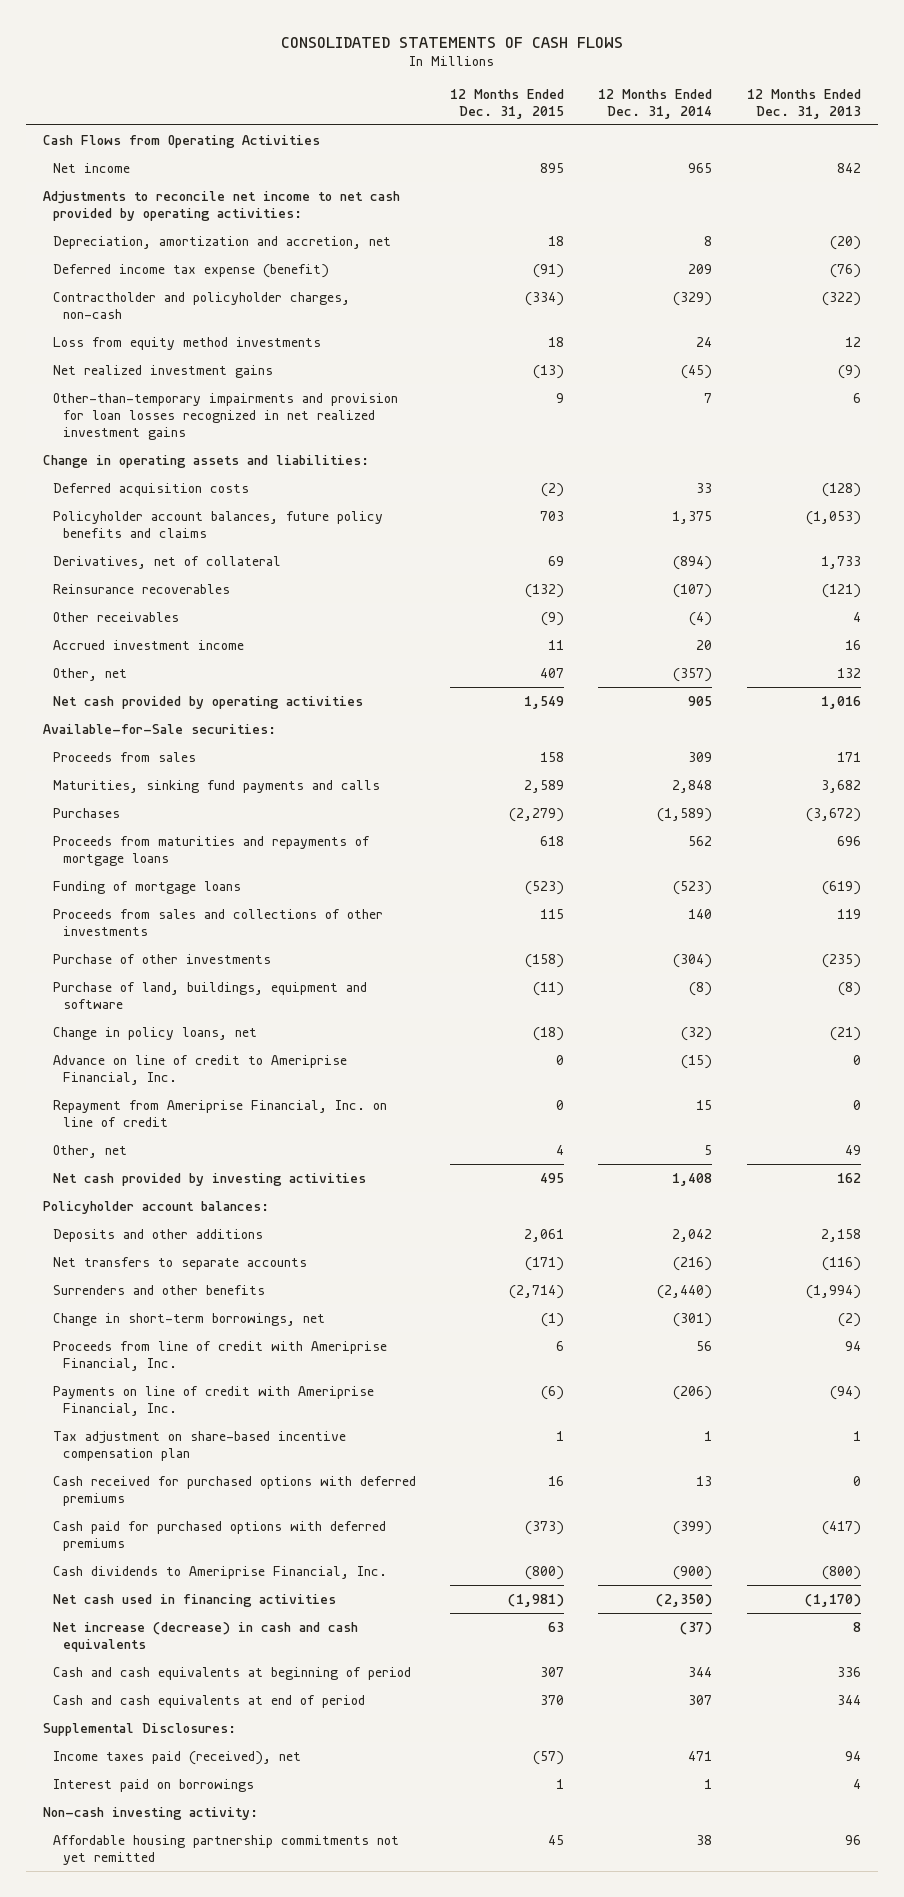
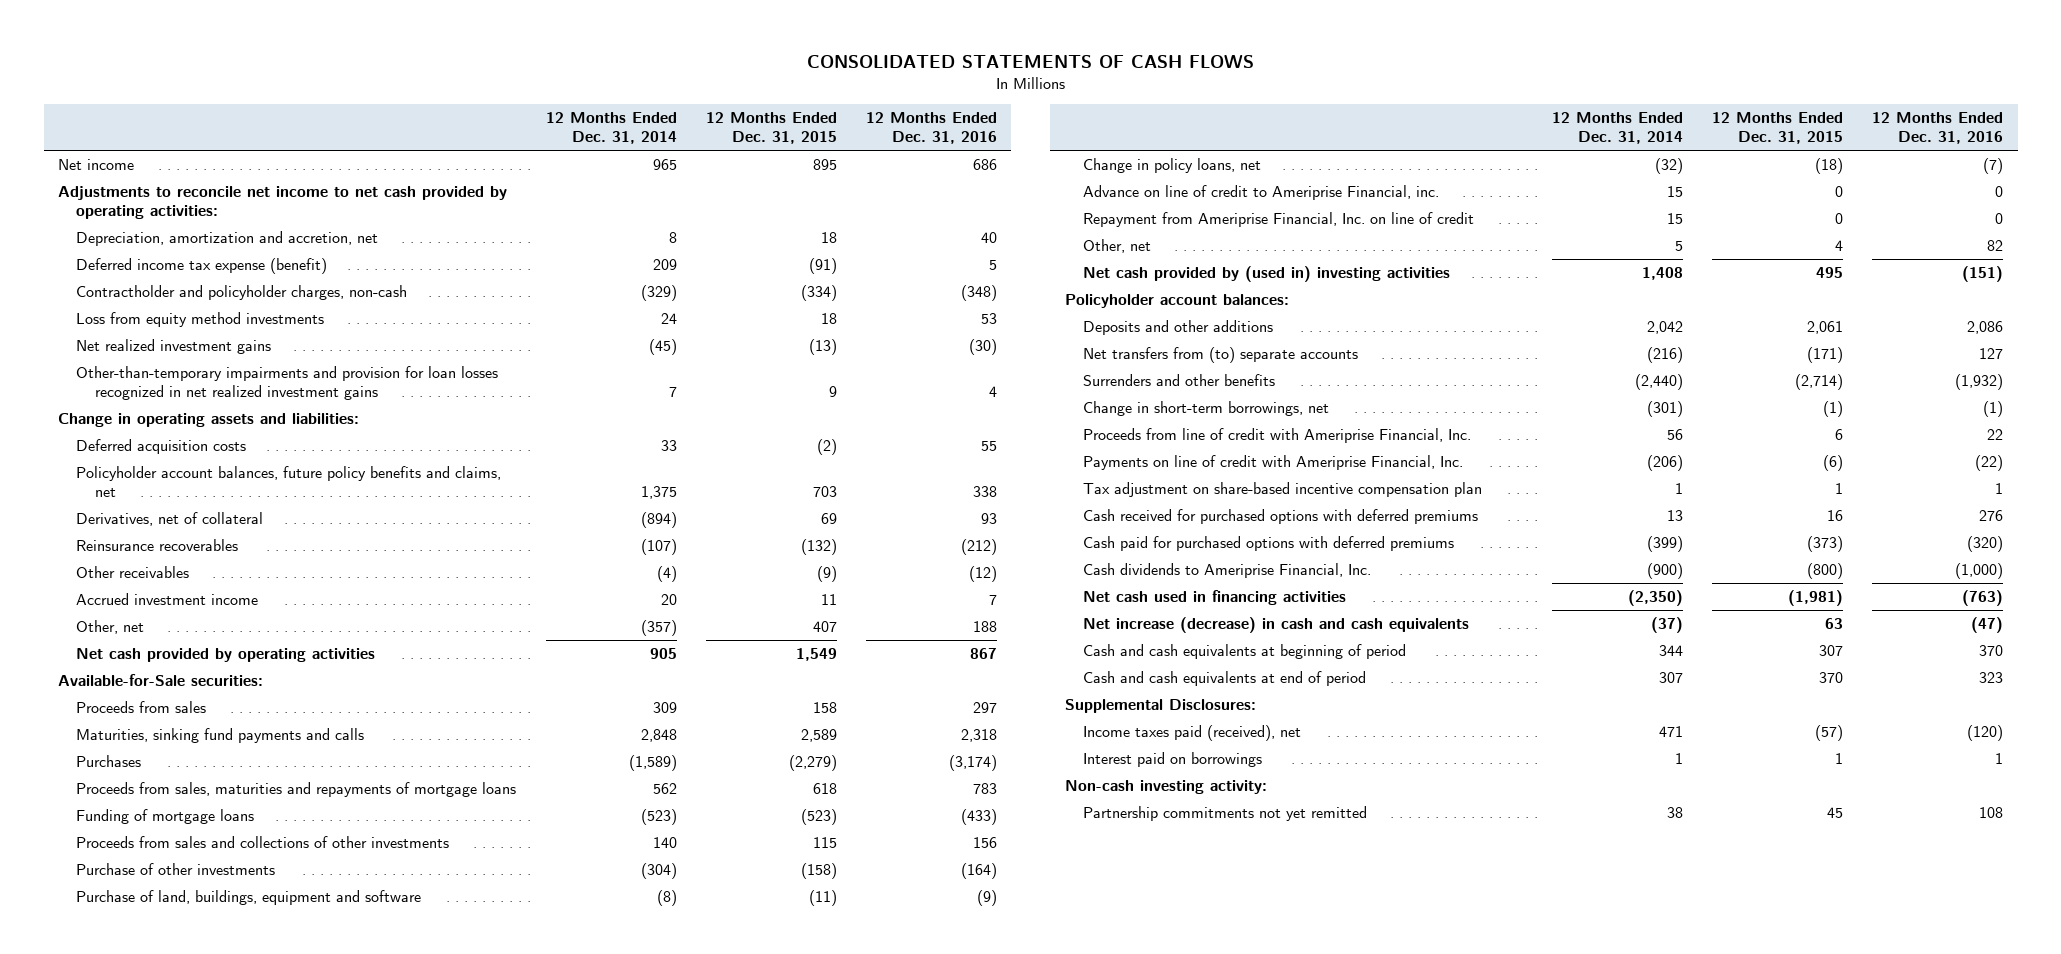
[746,88,861,119] 12 Months Ended Dec. 31, 2013 -> none
none -> [865,112,997,144] 12 Months Ended Dec. 31, 2016
[43,134,321,148] Cash Flows from Operating Activities -> none
[53,510,384,538] Policyholder account balances, future policy benefits and claims -> [76,466,502,497] Policyholder account balances, future policy benefits and claims, net
[53,835,371,866] Proceeds from maturities and repayments of mortgage loans -> [76,782,517,798] Proceeds from sales, maturities and repayments of mortgage loans
[53,1054,348,1085] Advance on line of credit to Ameriprise Financial, Inc. -> [1082,185,1439,201] Advance on line of credit to Ameriprise Financial, inc.
[681,1054,713,1069] (15) -> [1667,186,1684,198] 15
[53,1172,367,1186] Net cash provided by investing activities -> [1082,266,1450,283] Net cash provided by (used in) investing activities
[53,1256,308,1270] Net transfers to separate accounts -> [1082,347,1358,364] Net transfers from (to) separate accounts
[53,1834,400,1865] Affordable housing partnership commitments not yet remitted -> [1082,806,1367,822] Partnership commitments not yet remitted

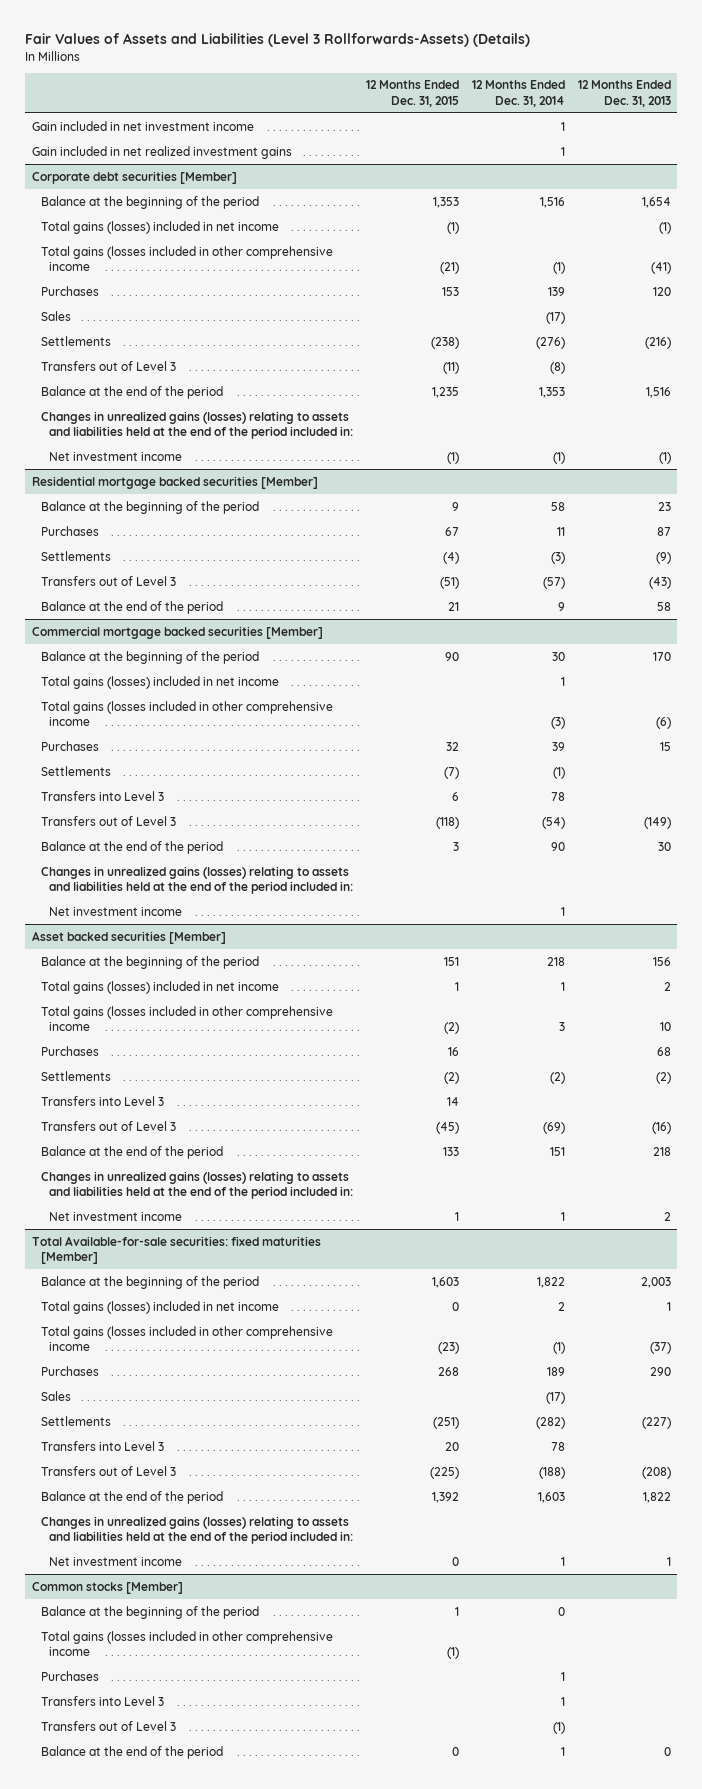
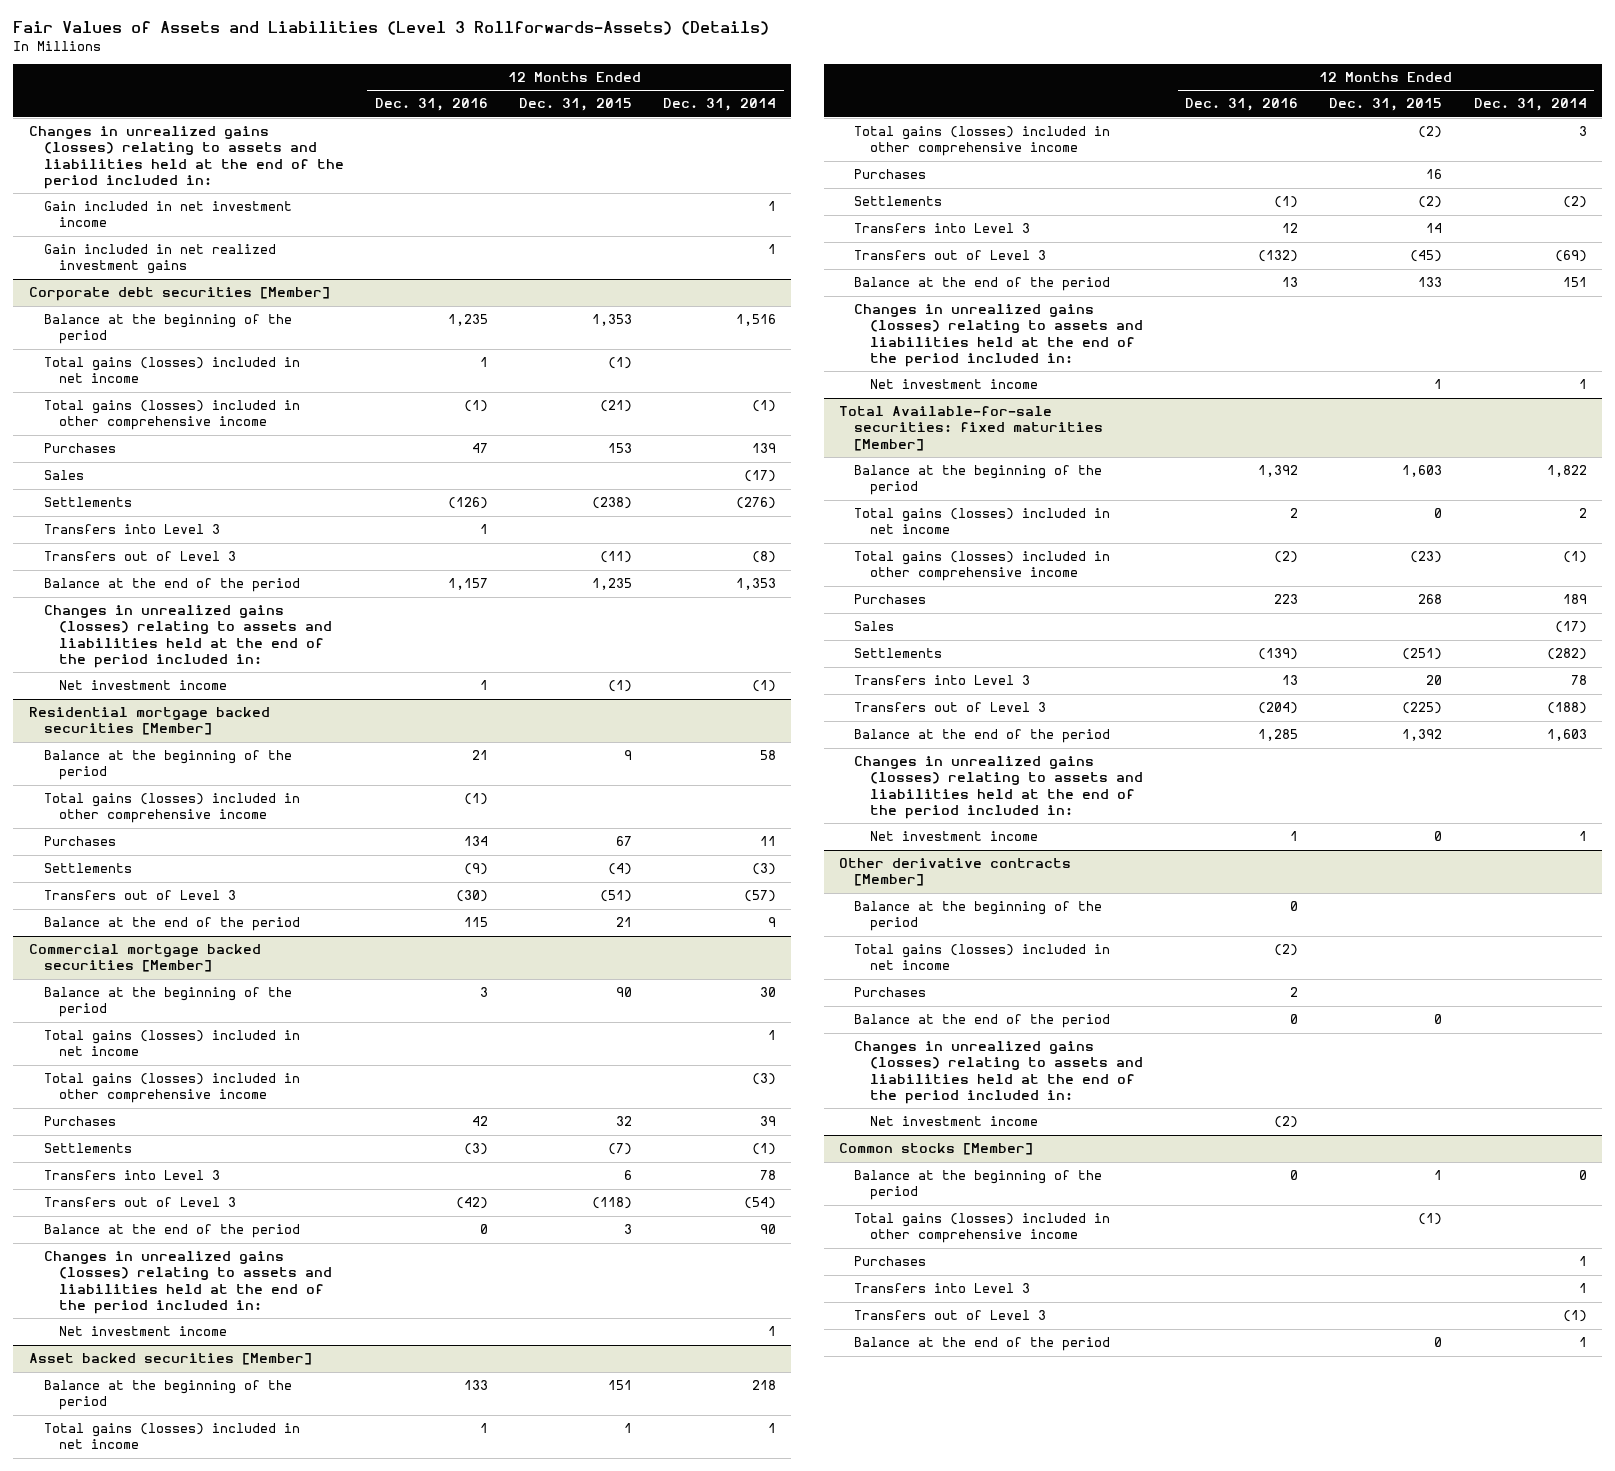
[577,80,671,107] 12 Months Ended Dec. 31, 2013 -> none
none -> [374,98,488,112] Dec. 31, 2016
none -> [28,126,344,190] Changes in unrealized gains (losses) relating to assets and liabilities held at the end of the period included in:
[40,245,333,272] Total gains (losses included in other comprehensive income -> [43,400,300,431] Total gains (losses) included in other comprehensive income
none -> [43,524,220,535] Transfers into Level 3
none -> [43,793,300,824] Total gains (losses) included in other comprehensive income
[40,700,333,727] Total gains (losses included in other comprehensive income -> [43,1073,300,1104] Total gains (losses) included in other comprehensive income
[40,1005,333,1032] Total gains (losses included in other comprehensive income -> [854,126,1111,157] Total gains (losses) included in other comprehensive income
[40,1325,333,1352] Total gains (losses included in other comprehensive income -> [854,551,1111,582] Total gains (losses) included in other comprehensive income
none -> [839,858,1072,887] Other derivative contracts [Member]
none -> [854,901,1103,932] Balance at the beginning of the period
none -> [854,944,1111,971] Total gains (losses) included in net income
none -> [854,987,927,998] Purchases
none -> [854,1014,1111,1029] Balance at the end of the period
none -> [854,1041,1143,1105] Changes in unrealized gains (losses) relating to assets and liabilities held at the end of the period included in:
none -> [869,1116,1038,1127] Net investment income
[40,1630,333,1657] Total gains (losses included in other comprehensive income -> [854,1213,1111,1244] Total gains (losses) included in other comprehensive income

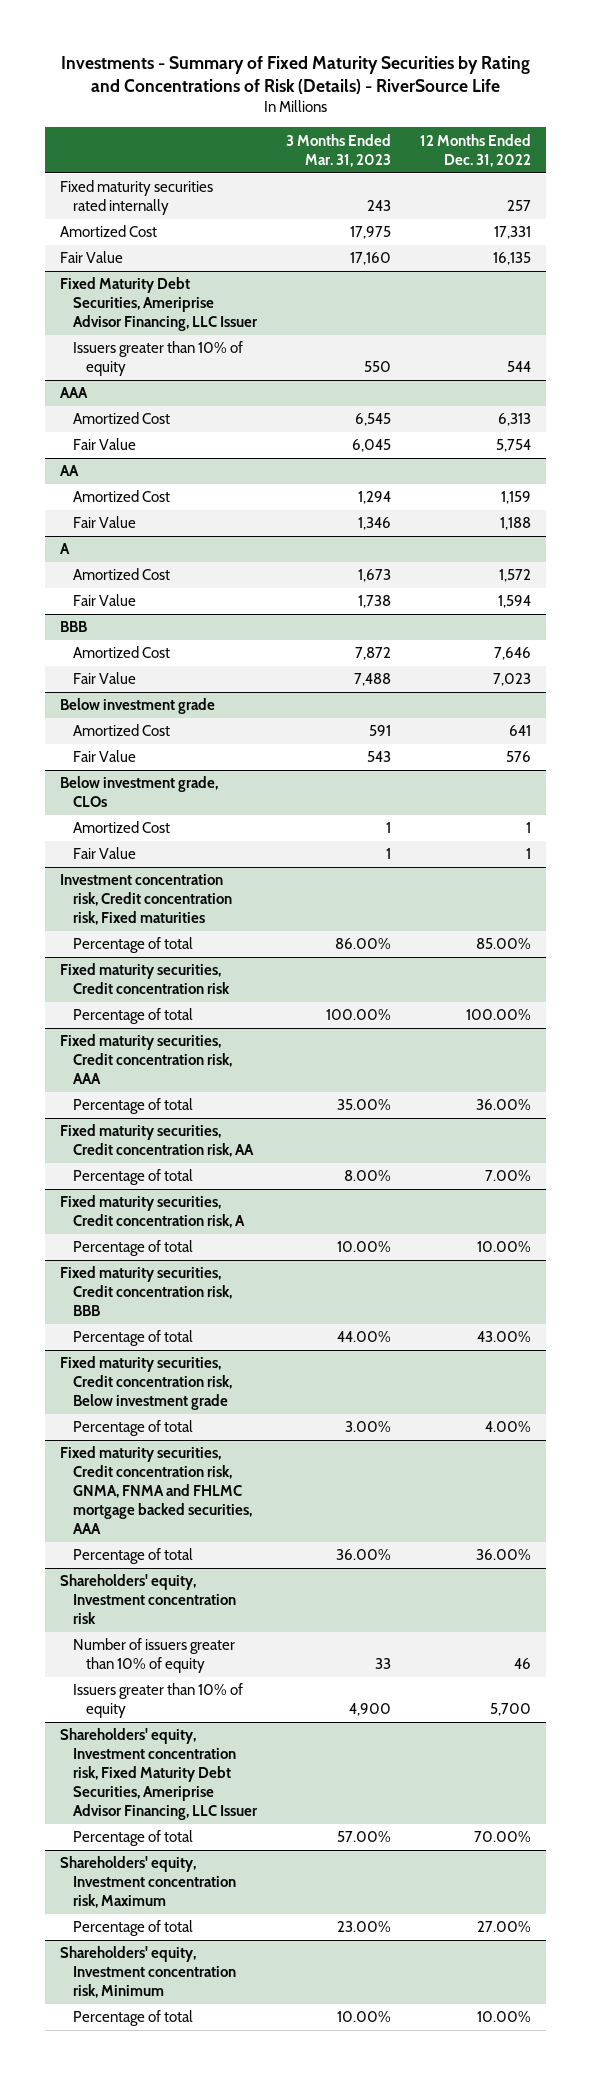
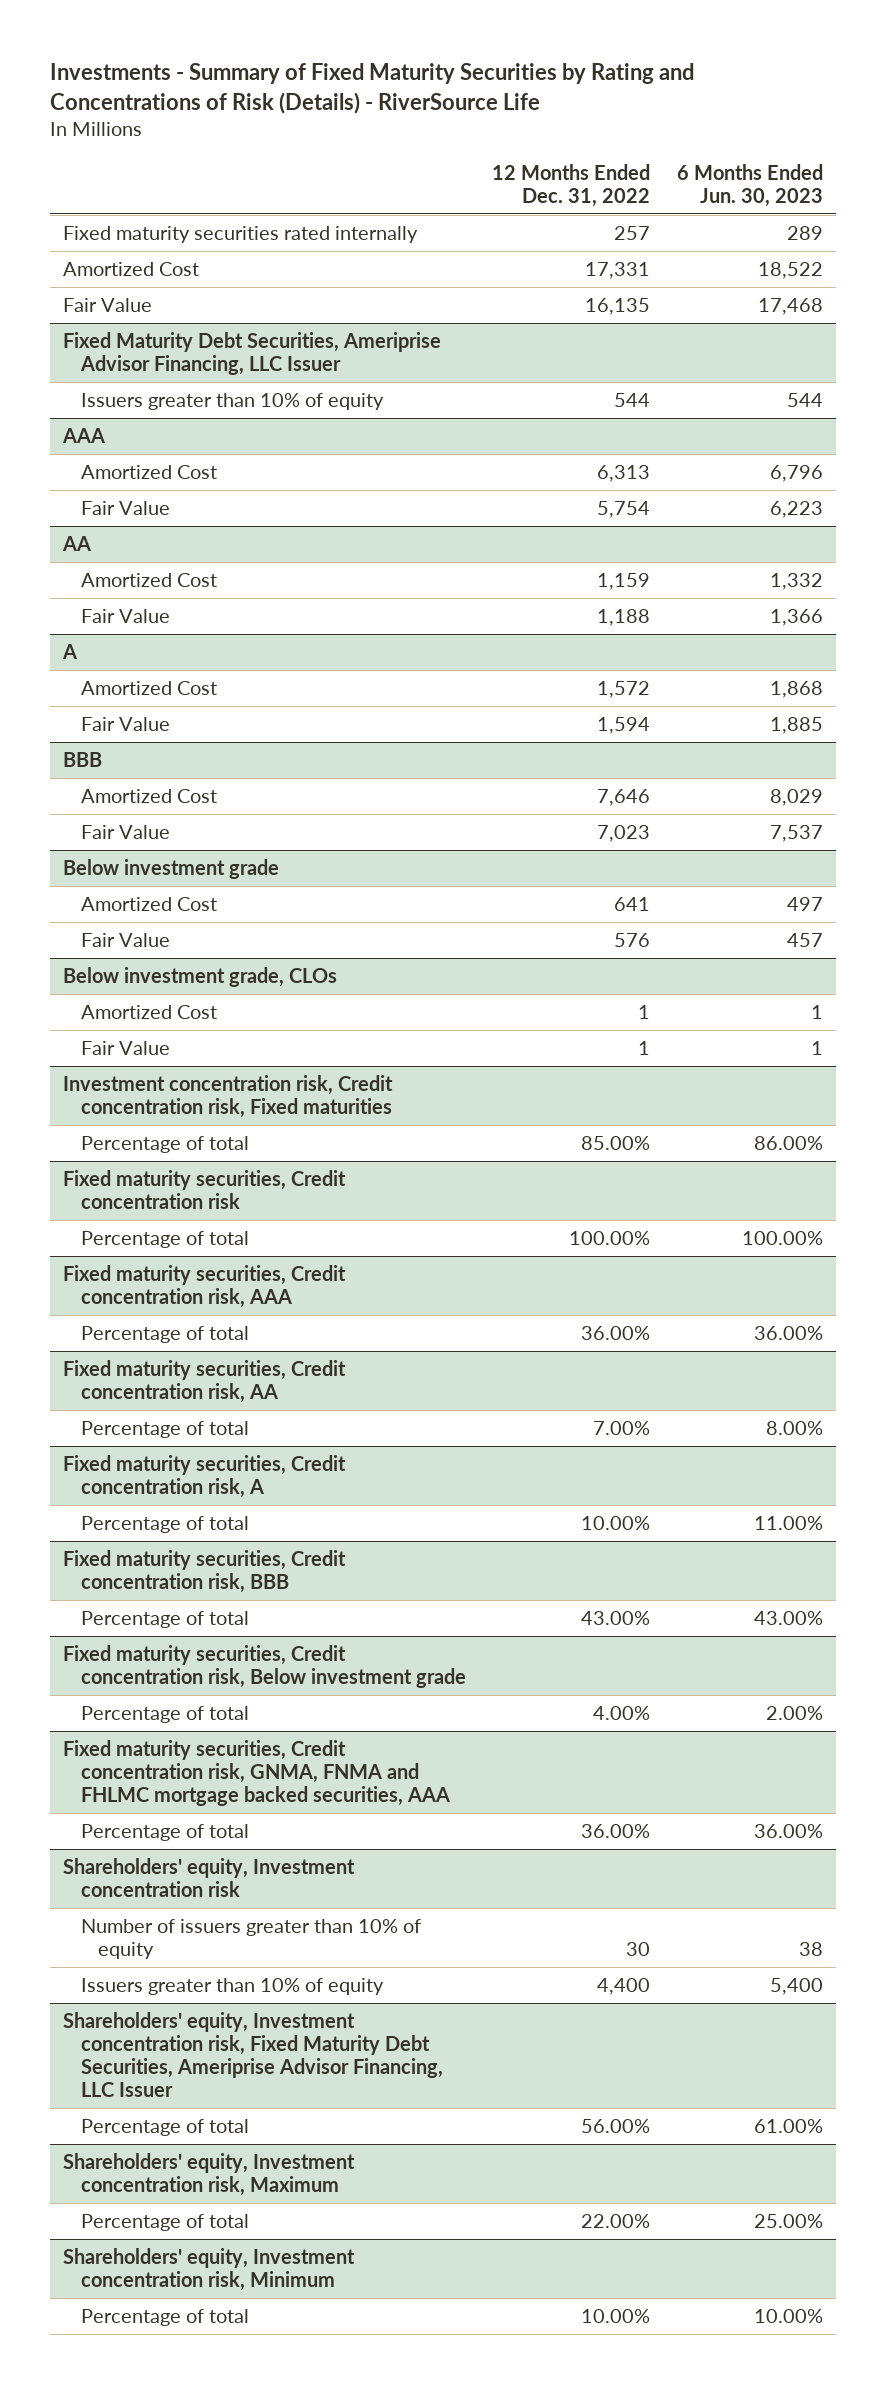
[286,133,392,167] 3 Months Ended Mar. 31, 2023 -> none
none -> [676,163,823,207] 6 Months Ended Jun. 30, 2023
[514,1658,532,1670] 46 -> [626,1941,651,1956] 30
[490,1703,532,1717] 5,700 -> [597,1977,651,1995] 4,400
[474,1831,532,1843] 70.00% -> [581,2118,651,2133] 56.00%
[477,1921,532,1933] 27.00% -> [581,2213,651,2228] 22.00%

